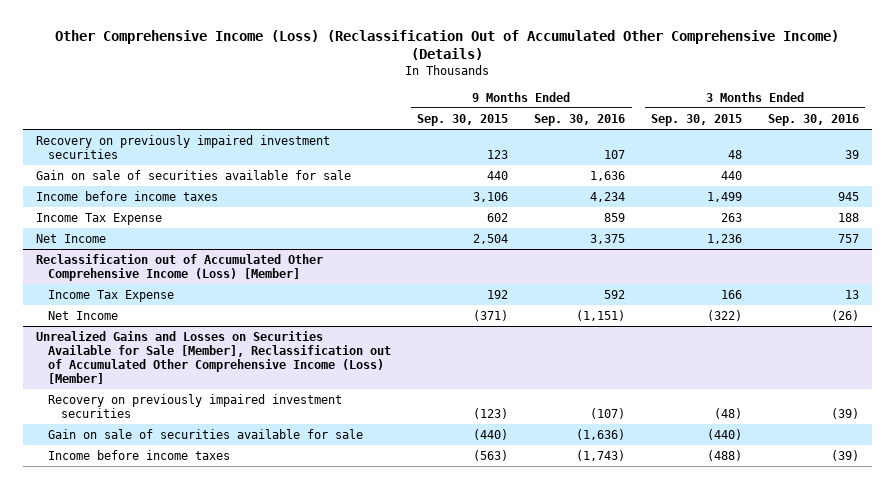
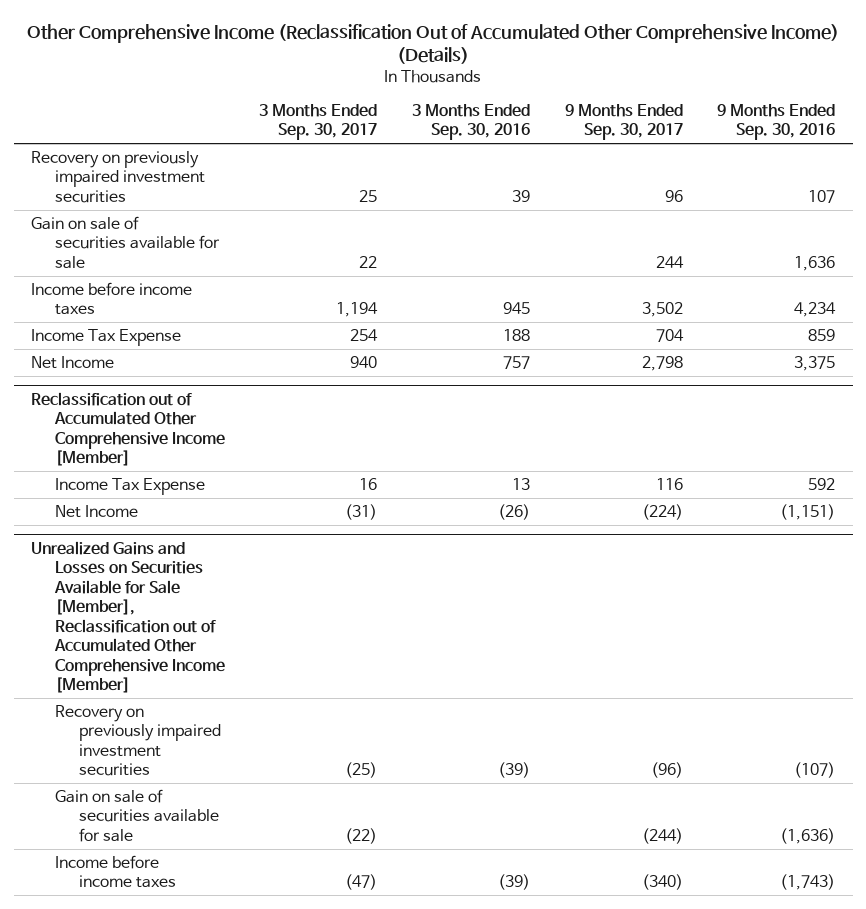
[55,29,840,61] Other Comprehensive Income (Loss) (Reclassification Out of Accumulated Other Comprehensive Income) (Details) -> [27,23,840,65] Other Comprehensive Income (Reclassification Out of Accumulated Other Comprehensive Income) (Details)
[417,113,509,126] Sep. 30, 2015 -> none
[651,113,743,126] Sep. 30, 2015 -> none
none -> [259,103,378,141] 3 Months Ended Sep. 30, 2017
none -> [564,103,683,141] 9 Months Ended Sep. 30, 2017
[35,253,323,281] Reclassification out of Accumulated Other Comprehensive Income (Loss) [Member] -> [31,391,225,467] Reclassification out of Accumulated Other Comprehensive Income [Member]
[35,330,392,385] Unrealized Gains and Losses on Securities Available for Sale [Member], Reclassification out of Accumulated Other Comprehensive Income (Loss) [Member] -> [31,540,225,694] Unrealized Gains and Losses on Securities Available for Sale [Member], Reclassification out of Accumulated Other Comprehensive Income [Member]

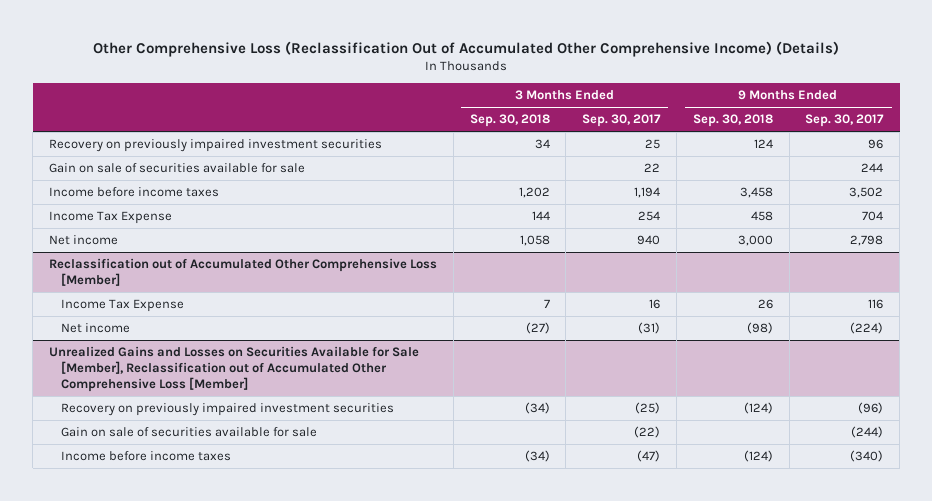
[27,23,840,65] Other Comprehensive Income (Reclassification Out of Accumulated Other Comprehensive Income) (Details) -> [93,40,840,57] Other Comprehensive Loss (Reclassification Out of Accumulated Other Comprehensive Income) (Details)
[412,103,531,141] 3 Months Ended Sep. 30, 2016 -> none
[717,103,836,141] 9 Months Ended Sep. 30, 2016 -> none
none -> [469,114,550,128] Sep. 30, 2018
none -> [692,114,773,128] Sep. 30, 2018
[31,355,115,369] Net Income -> [48,235,118,246] Net income
[31,391,225,467] Reclassification out of Accumulated Other Comprehensive Income [Member] -> [48,258,437,286] Reclassification out of Accumulated Other Comprehensive Loss [Member]
[54,504,138,518] Net Income -> [60,323,130,334] Net income
[31,540,225,694] Unrealized Gains and Losses on Securities Available for Sale [Member], Reclassification out of Accumulated Other Comprehensive Income [Member] -> [48,346,419,392] Unrealized Gains and Losses on Securities Available for Sale [Member], Reclassification out of Accumulated Other Comprehensive Loss [Member]

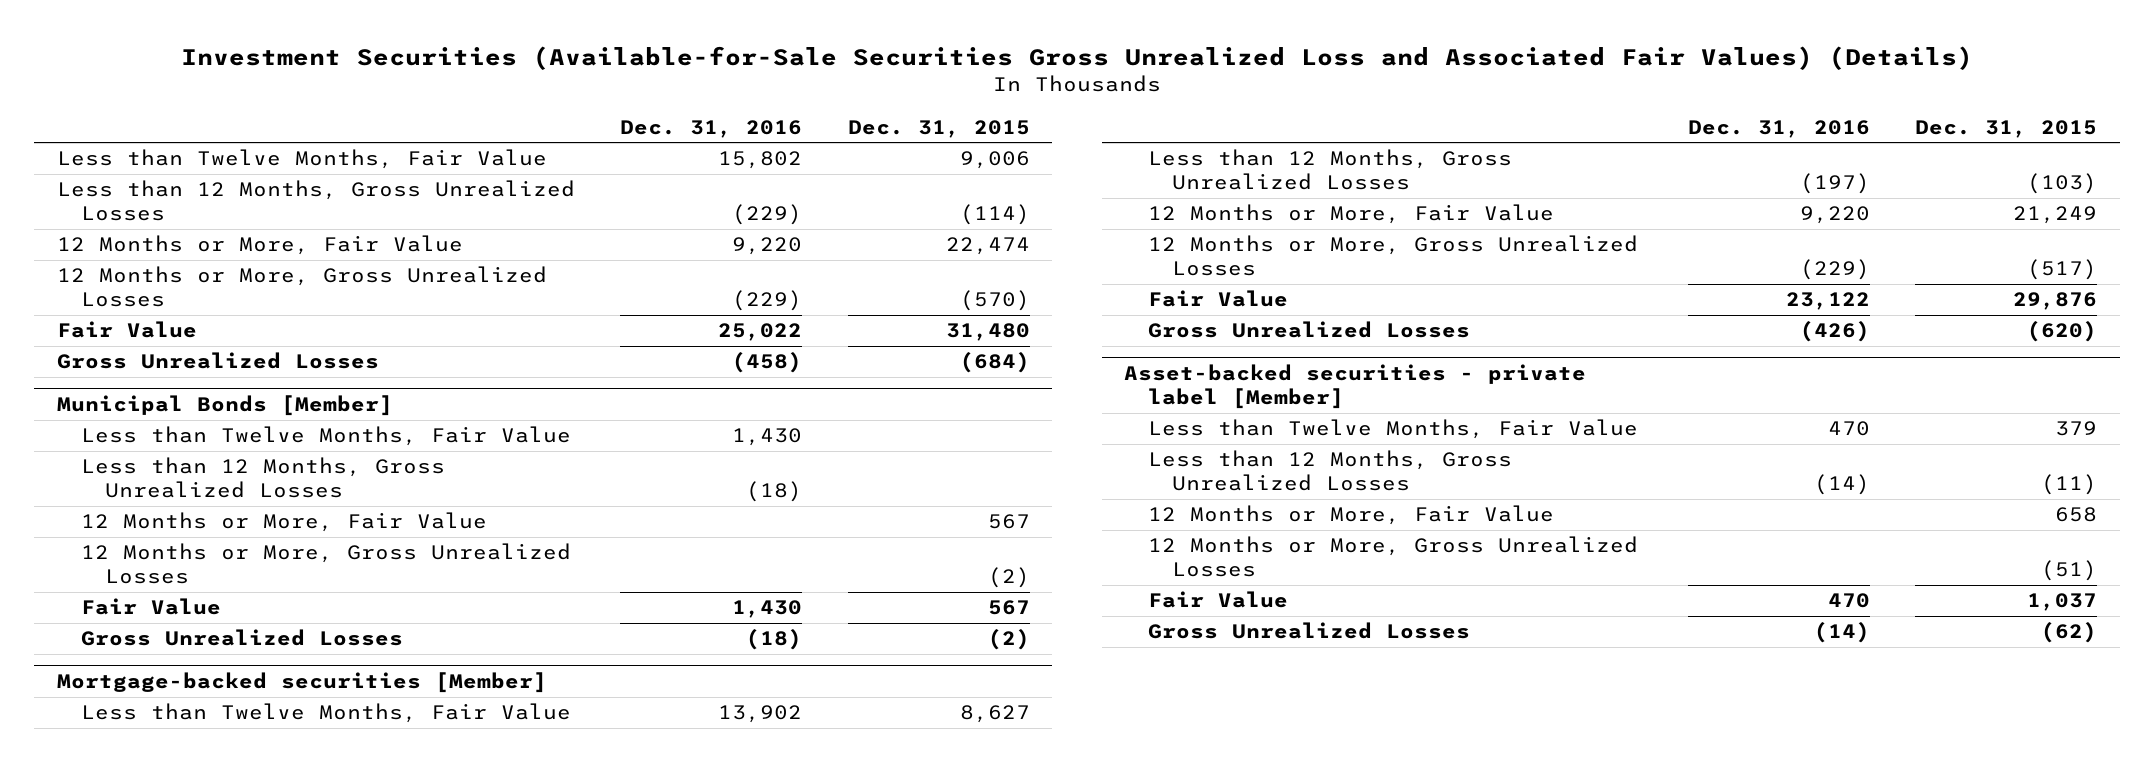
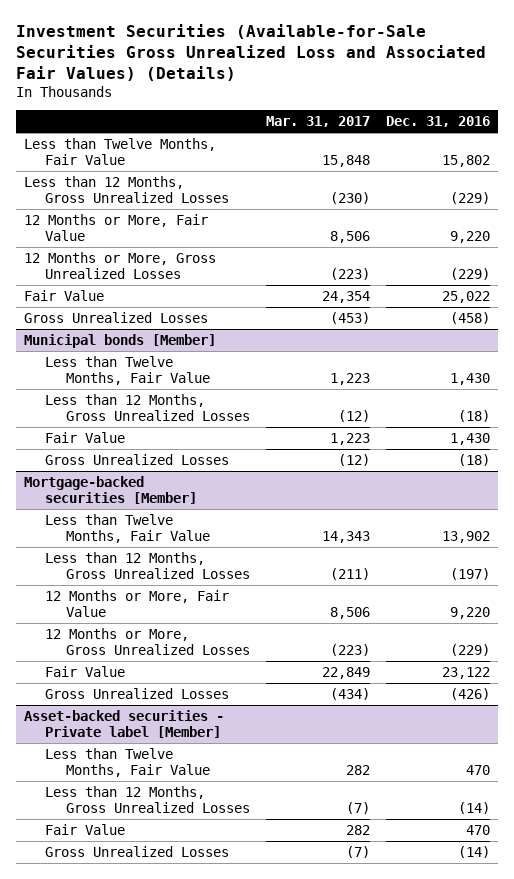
[847,119,1030,138] Dec. 31, 2015 -> none
none -> [265,116,370,128] Mar. 31, 2017
[56,395,393,417] Municipal Bonds [Member] -> [24,333,217,348] Municipal bonds [Member]
[80,512,487,533] 12 Months or More, Fair Value -> none
[80,543,571,585] 12 Months or More, Gross Unrealized Losses -> none
[1124,364,1587,409] Asset-backed securities - private label [Member] -> [24,709,225,739] Asset-backed securities - Private label [Member]
[1148,505,1555,526] 12 Months or More, Fair Value -> none
[1148,536,1639,578] 12 Months or More, Gross Unrealized Losses -> none

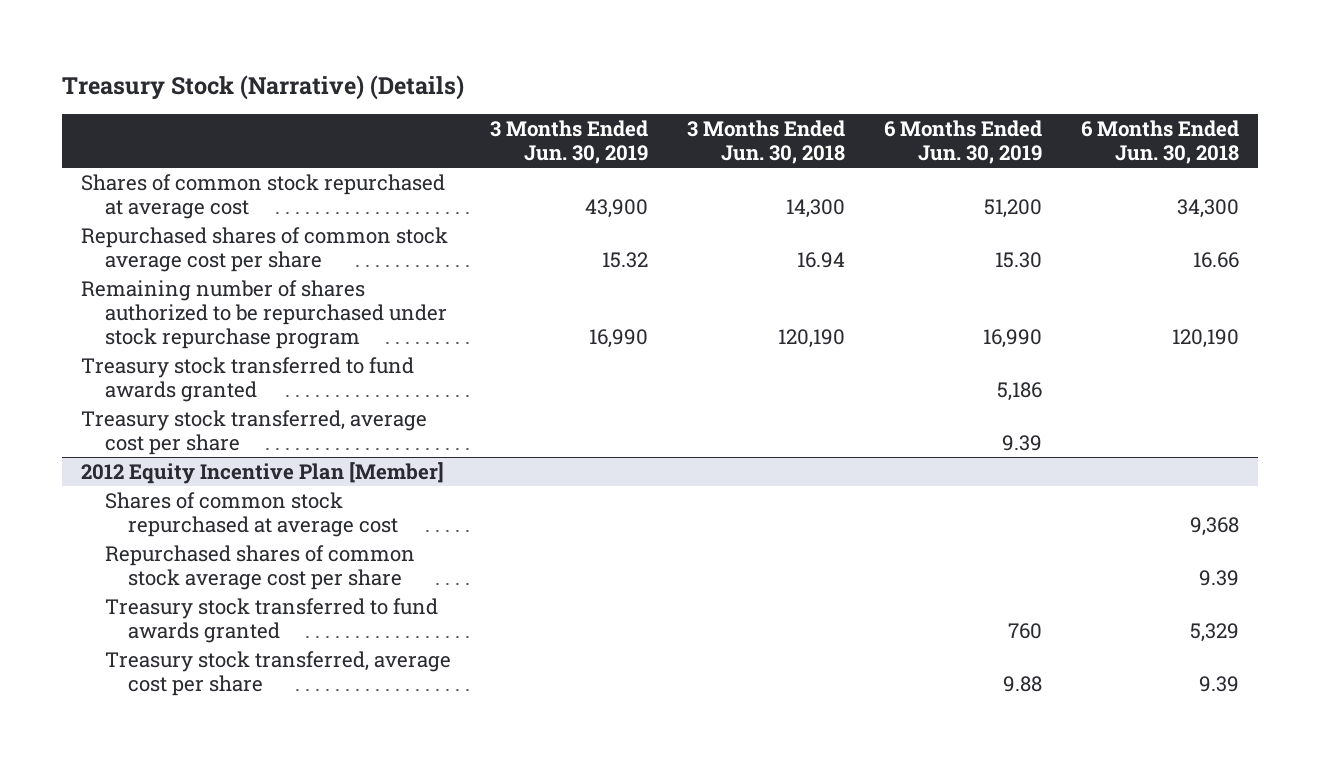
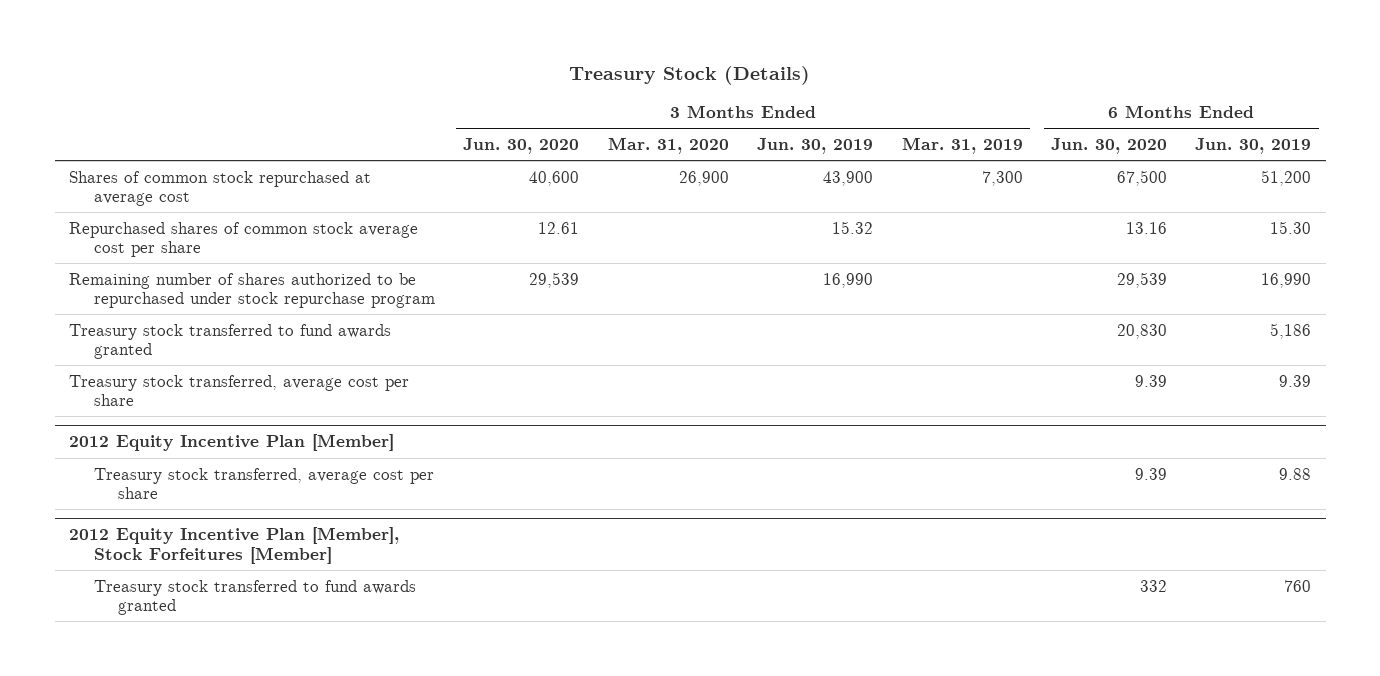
[61,74,464,100] Treasury Stock (Narrative) (Details) -> [569,66,811,86] Treasury Stock (Details)
[686,120,845,165] 3 Months Ended Jun. 30, 2018 -> none
[1080,120,1239,165] 6 Months Ended Jun. 30, 2018 -> none
none -> [463,138,580,155] Jun. 30, 2020
none -> [607,137,729,155] Mar. 31, 2020
none -> [901,137,1023,155] Mar. 31, 2019
none -> [1050,138,1167,155] Jun. 30, 2020
[104,492,399,538] Shares of common stock repurchased at average cost -> none
[104,545,415,591] Repurchased shares of common stock average cost per share -> none
[104,598,438,644] Treasury stock transferred to fund awards granted -> none
none -> [68,527,399,564] 2012 Equity Incentive Plan [Member], Stock Forfeitures [Member]
none -> [93,579,416,616] Treasury stock transferred to fund awards granted

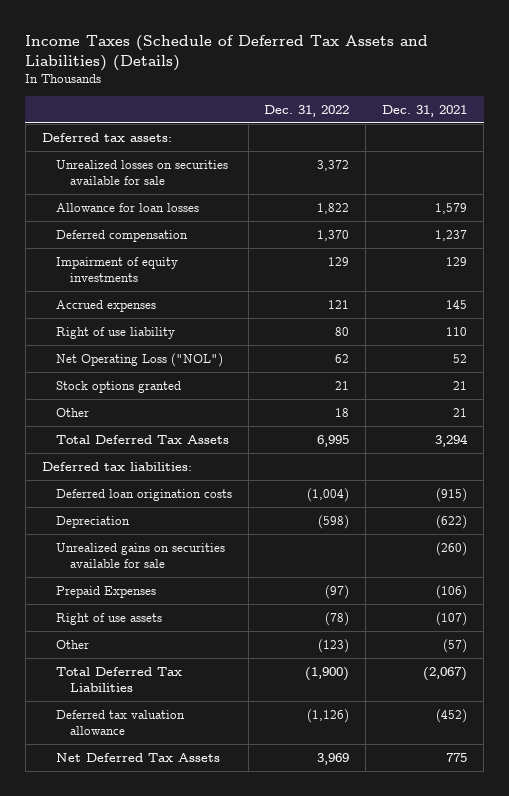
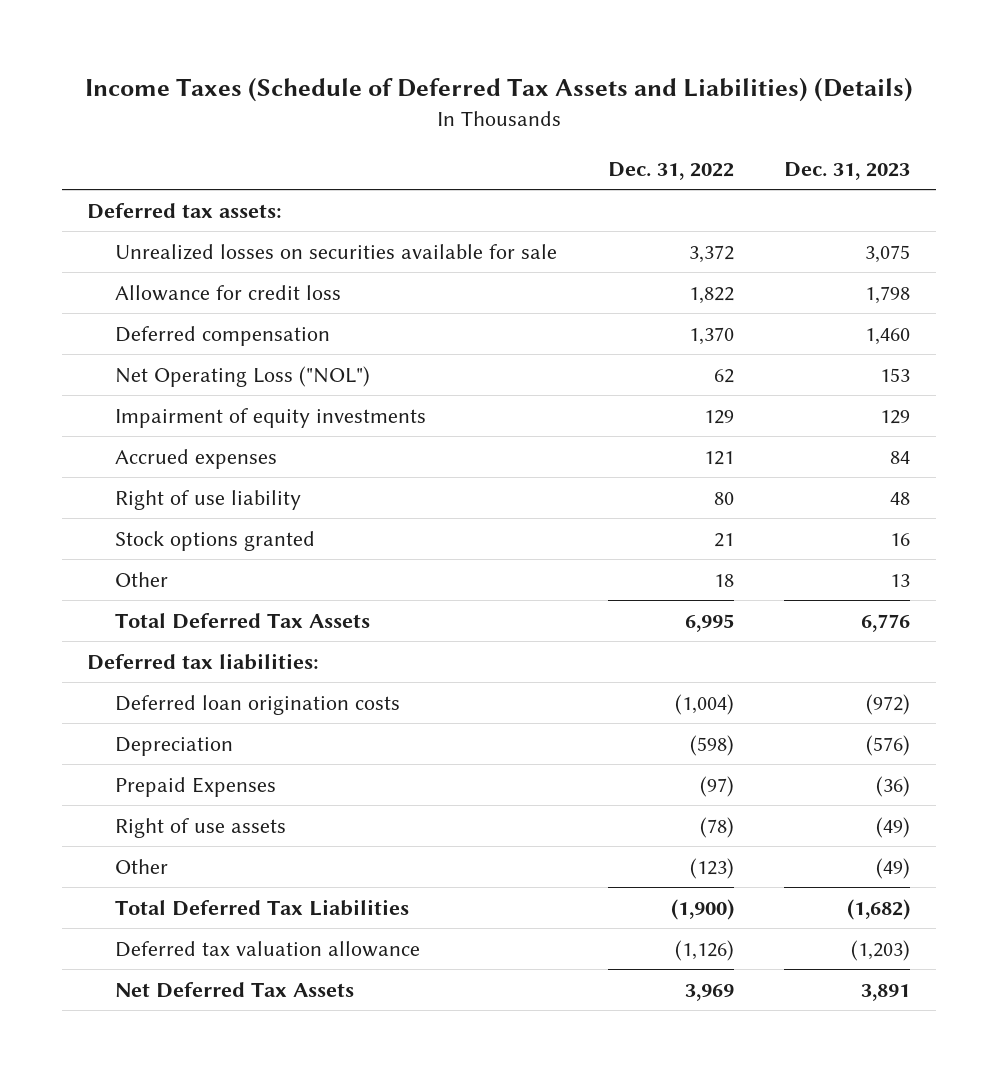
[382,104,468,117] Dec. 31, 2021 -> none
none -> [784,161,911,180] Dec. 31, 2023
[55,202,199,212] Allowance for loan losses -> [115,284,342,301] Allowance for credit loss
[55,352,223,367] Net Operating Loss ("NOL") -> [115,365,371,387] Net Operating Loss ("NOL")
[55,542,225,569] Unrealized gains on securities available for sale -> none

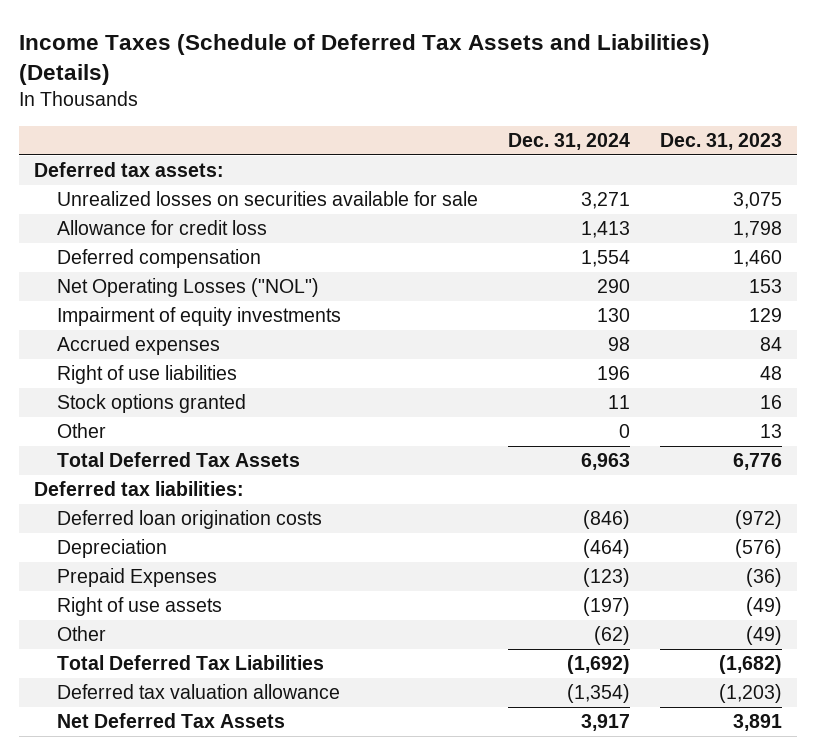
[607,161,734,180] Dec. 31, 2022 -> none
none -> [508,132,631,150] Dec. 31, 2024
[115,365,371,387] Net Operating Loss ("NOL") -> [57,278,320,298] Net Operating Losses ("NOL")
[115,489,302,510] Right of use liability -> [57,365,238,385] Right of use liabilities

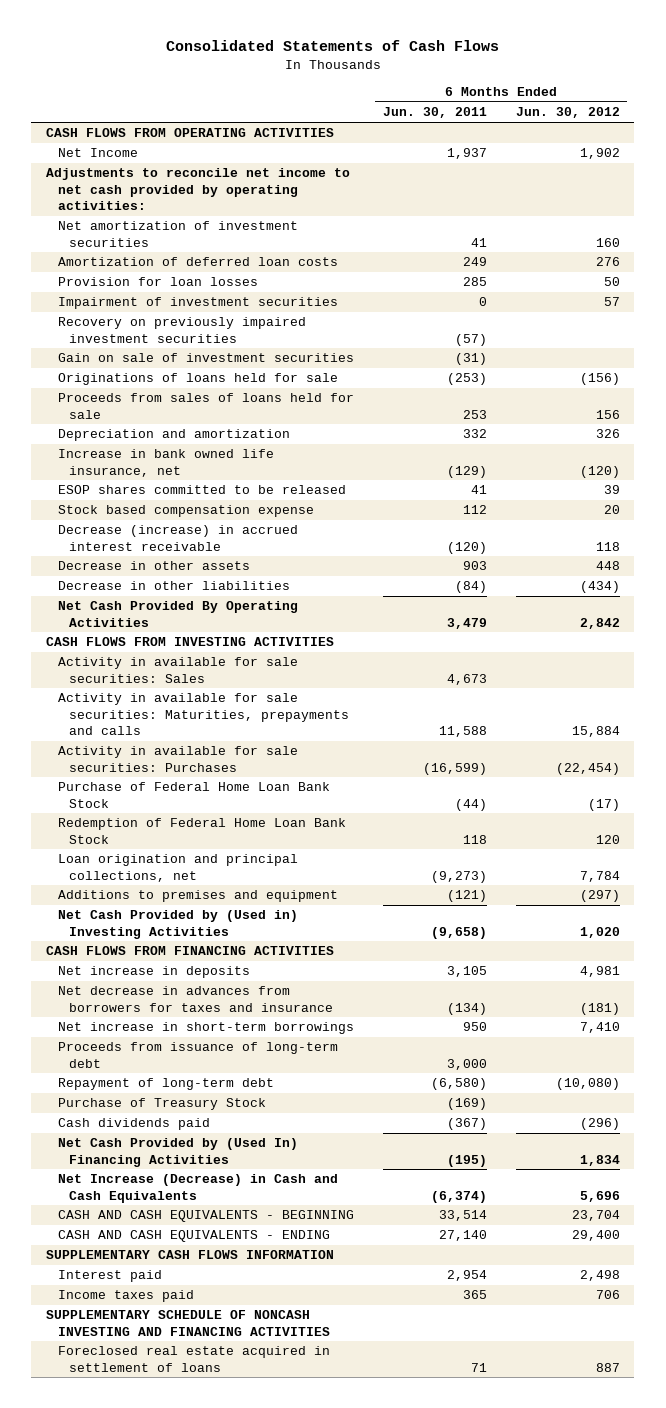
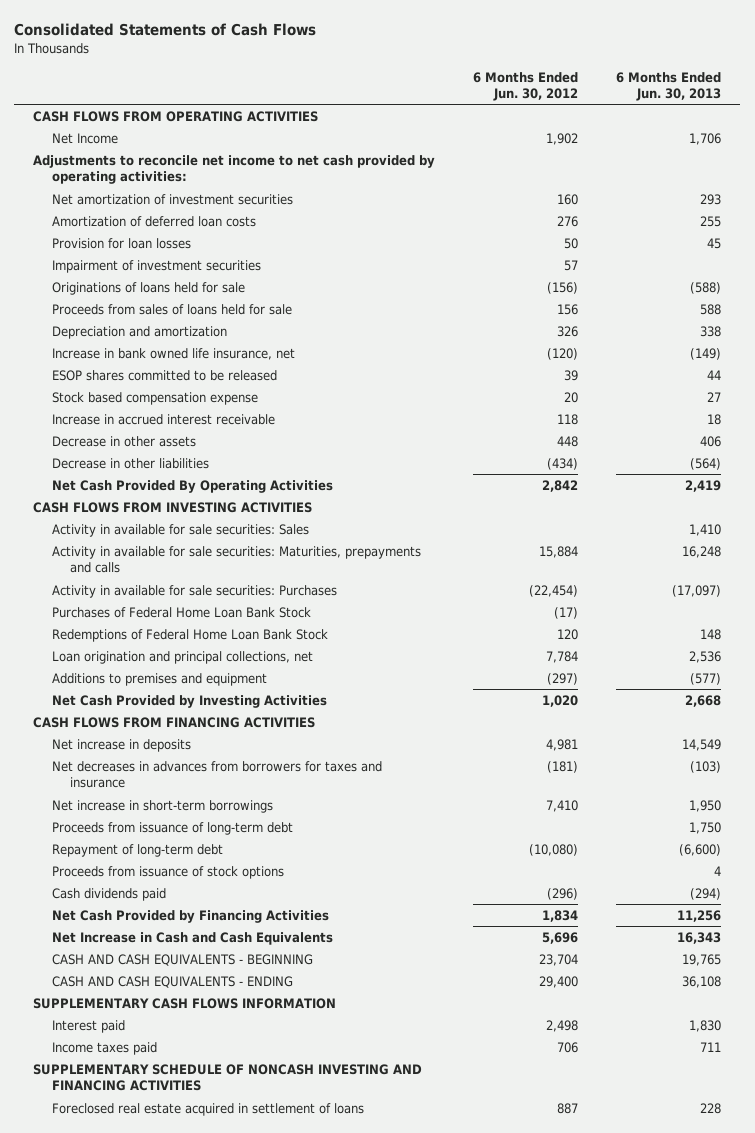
[382,107,487,119] Jun. 30, 2011 -> none
none -> [616,71,722,102] 6 Months Ended Jun. 30, 2013
[57,317,306,343] Recovery on previously impaired investment securities -> none
[57,353,354,363] Gain on sale of investment securities -> none
[57,525,298,551] Decrease (increase) in accrued interest receivable -> [51,413,275,425] Increase in accrued interest receivable
[57,782,330,808] Purchase of Federal Home Loan Bank Stock -> [51,606,311,618] Purchases of Federal Home Loan Bank Stock
[57,818,346,844] Redemption of Federal Home Loan Bank Stock -> [51,628,328,642] Redemptions of Federal Home Loan Bank Stock
[57,910,298,939] Net Cash Provided by (Used in) Investing Activities -> [51,694,327,708] Net Cash Provided by Investing Activities
[57,986,334,1012] Net decrease in advances from borrowers for taxes and insurance -> [51,760,382,789] Net decreases in advances from borrowers for taxes and insurance
[57,1098,266,1111] Purchase of Treasury Stock -> none
none -> [51,865,284,879] Proceeds from issuance of stock options
[57,1138,298,1167] Net Cash Provided by (Used In) Financing Activities -> [51,909,329,923] Net Cash Provided by Financing Activities
[57,1174,338,1203] Net Increase (Decrease) in Cash and Cash Equivalents -> [51,931,333,945] Net Increase in Cash and Cash Equivalents

